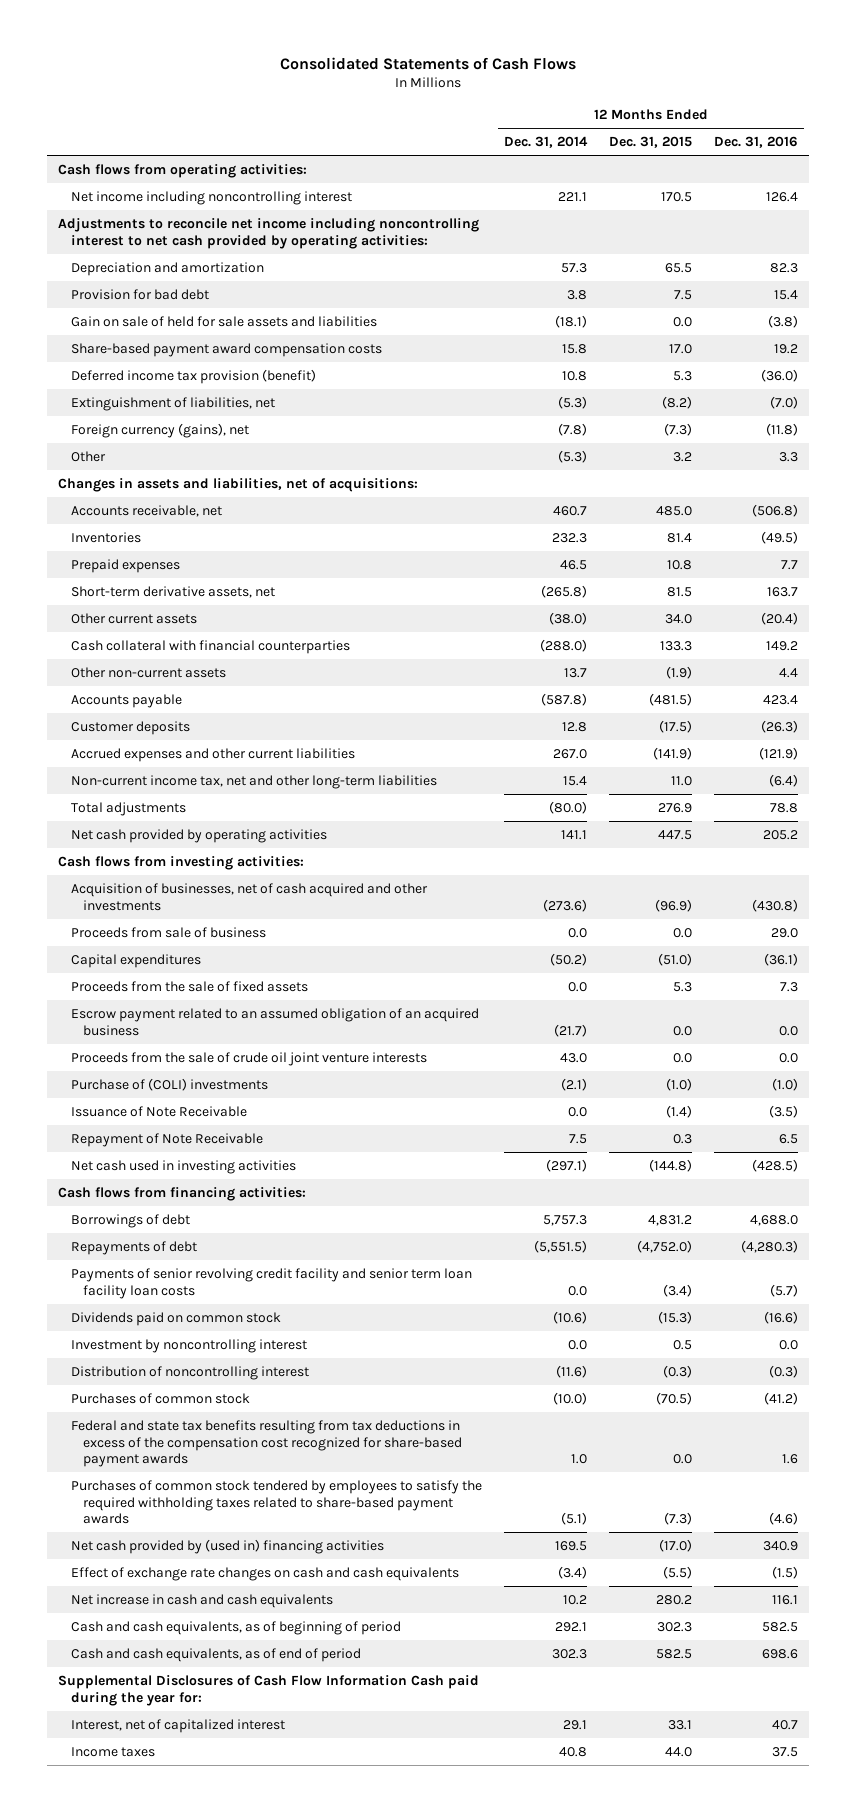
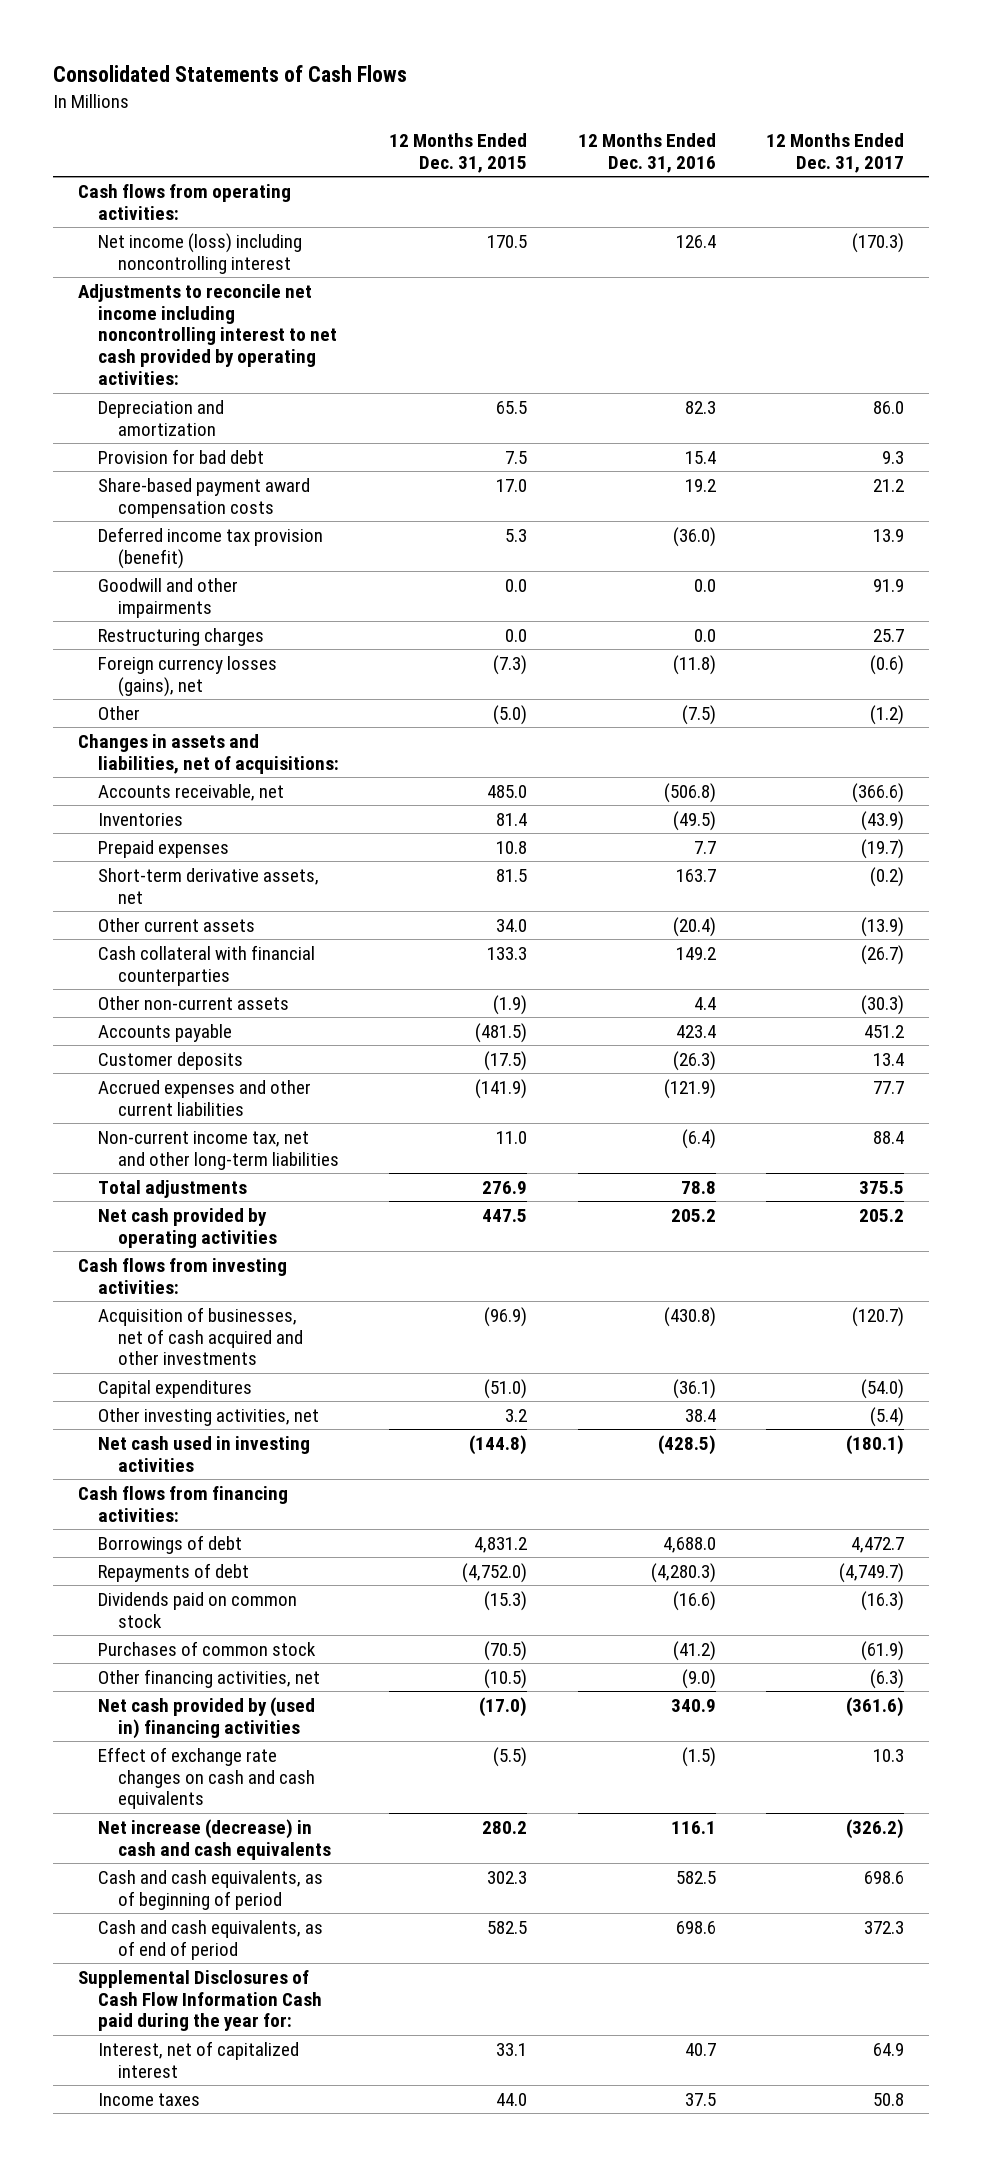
[503,136,588,149] Dec. 31, 2014 -> none
none -> [765,133,904,174] 12 Months Ended Dec. 31, 2017
[70,190,352,205] Net income including noncontrolling interest -> [98,232,303,274] Net income (loss) including noncontrolling interest
[70,315,377,327] Gain on sale of held for sale assets and liabilities -> none
[70,396,275,411] Extinguishment of liabilities, net -> none
none -> [98,577,239,618] Goodwill and other impairments
none -> [98,627,265,646] Restructuring charges
[70,422,249,438] Foreign currency (gains), net -> [98,655,278,697] Foreign currency losses (gains), net
[673,451,693,462] 3.2 -> [493,704,528,725] (5.0)
[779,451,799,462] 3.3 -> [681,704,716,725] (7.5)
[70,926,266,938] Proceeds from sale of business -> none
[70,980,308,992] Proceeds from the sale of fixed assets -> none
[70,1007,479,1036] Escrow payment related to an assumed obligation of an acquired business -> none
[70,1051,427,1066] Proceeds from the sale of crude oil joint venture interests -> none
[70,1077,268,1091] Purchase of (COLI) investments -> none
[70,1105,247,1117] Issuance of Note Receivable -> none
[70,1132,263,1147] Repayment of Note Receivable -> none
none -> [98,1407,320,1426] Other investing activities, net
[70,1267,472,1299] Payments of senior revolving credit facility and senior term loan facility loan costs -> none
[70,1338,307,1353] Investment by noncontrolling interest -> none
[70,1365,309,1380] Distribution of noncontrolling interest -> none
[70,1419,463,1468] Federal and state tax benefits resulting from tax deductions in excess of the compensation cost recognized for share-based payment awards -> none
[70,1479,482,1525] Purchases of common stock tendered by employees to satisfy the required withholding taxes related to share-based payment awards -> none
none -> [98,1668,321,1688] Other financing activities, net
[70,1593,333,1608] Net increase in cash and cash equivalents -> [98,1818,332,1860] Net increase (decrease) in cash and cash equivalents

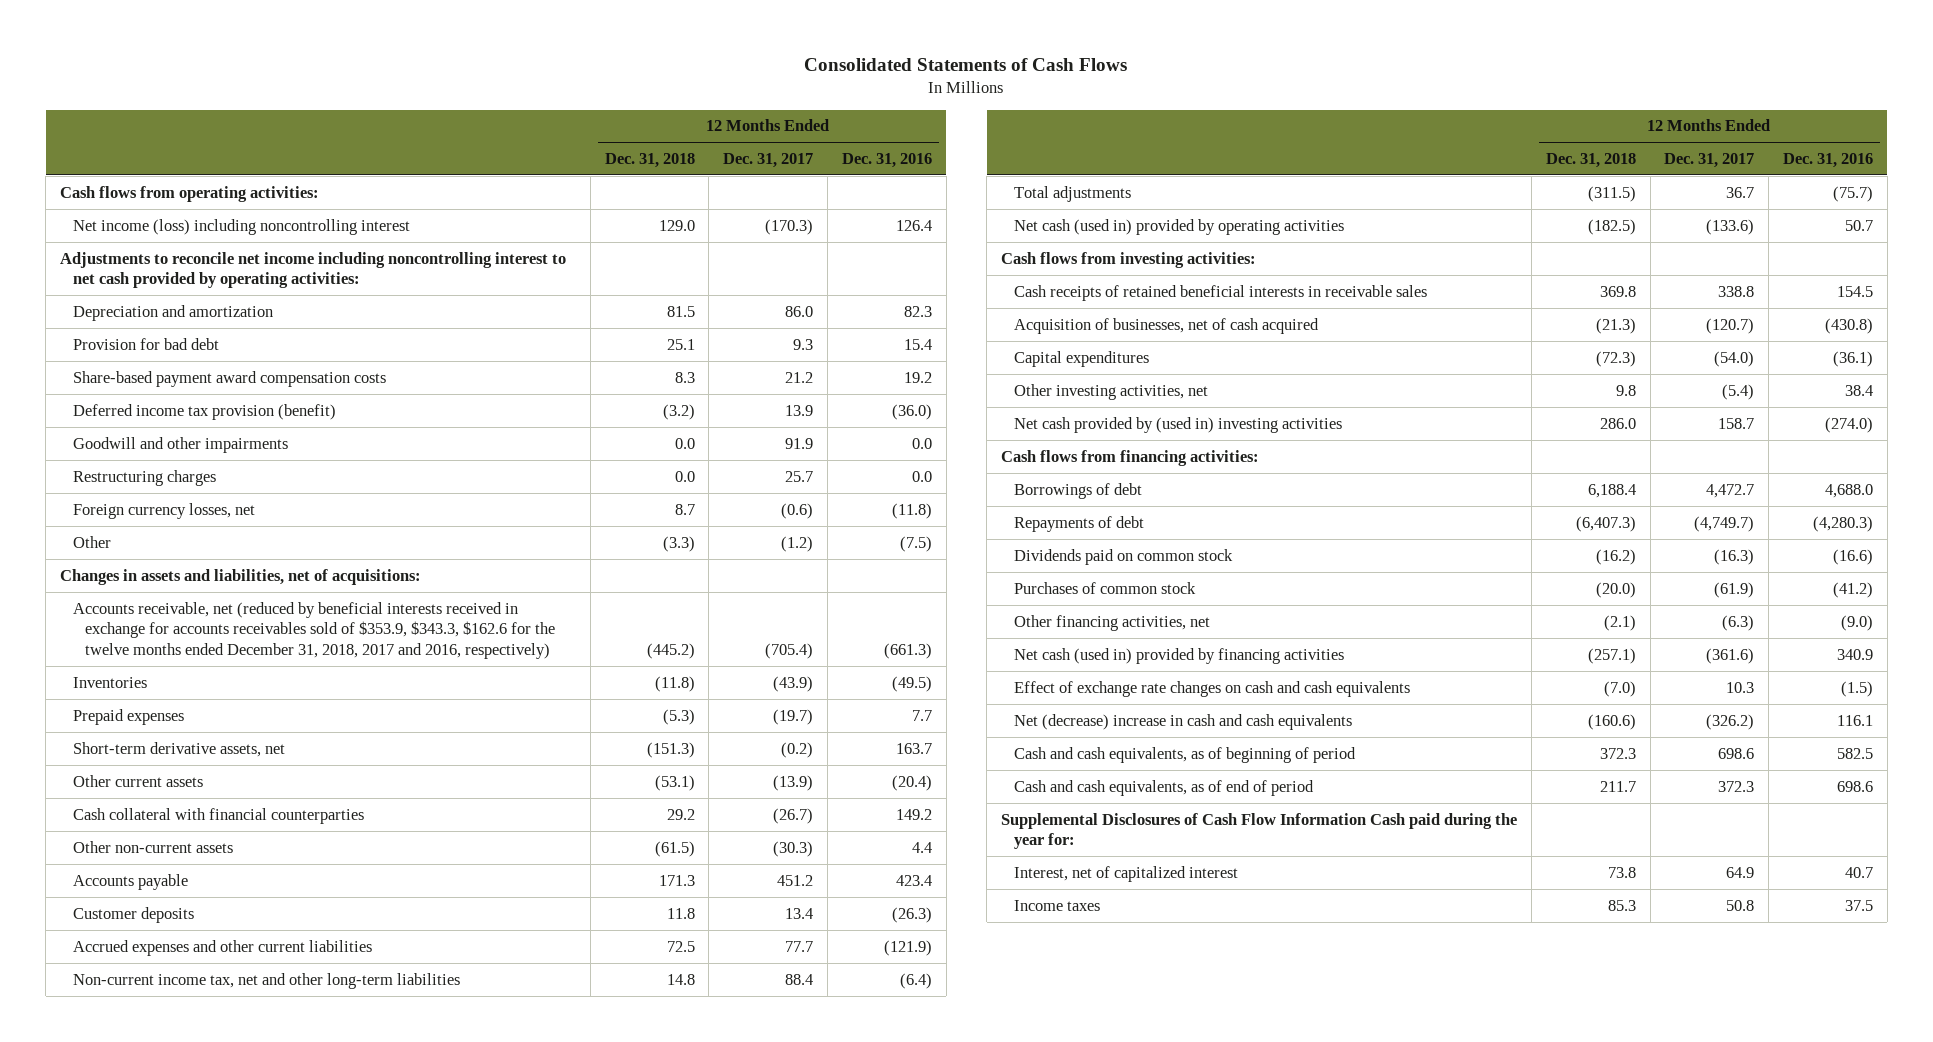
[389,133,528,174] 12 Months Ended Dec. 31, 2015 -> none
none -> [604,152,695,168] Dec. 31, 2018
[98,655,278,697] Foreign currency losses (gains), net -> [72,502,255,519] Foreign currency losses, net
[98,783,285,801] Accounts receivable, net -> none
none -> [72,601,556,659] Accounts receivable, net (reduced by beneficial interests received in exchange for accounts receivables sold of $353.9, $343.3, $162.6 for the twelve months ended December 31, 2018, 2017 and 2016, respectively)
[680,1180,716,1194] 78.8 -> [1832,185,1873,202] (75.7)
[858,1180,904,1194] 375.5 -> [1726,186,1755,198] 36.7
[98,1207,278,1248] Net cash provided by operating activities -> [1013,218,1344,235] Net cash (used in) provided by operating activities
[670,1208,716,1222] 205.2 -> [1844,219,1873,231] 50.7
[858,1208,904,1222] 205.2 -> [1706,218,1755,235] (133.6)
none -> [1013,284,1427,301] Cash receipts of retained beneficial interests in receivable sales
[98,1306,304,1366] Acquisition of businesses, net of cash acquired and other investments -> [1013,317,1319,334] Acquisition of businesses, net of cash acquired
[98,1435,311,1472] Net cash used in investing activities -> [1013,416,1342,433] Net cash provided by (used in) investing activities
[657,1434,716,1455] (428.5) -> [1824,416,1873,433] (274.0)
[845,1434,904,1455] (180.1) -> [1718,417,1755,429] 158.7
[98,1696,316,1739] Net cash provided by (used in) financing activities -> [1013,647,1344,664] Net cash (used in) provided by financing activities
[98,1818,332,1860] Net increase (decrease) in cash and cash equivalents -> [1013,713,1352,730] Net (decrease) increase in cash and cash equivalents

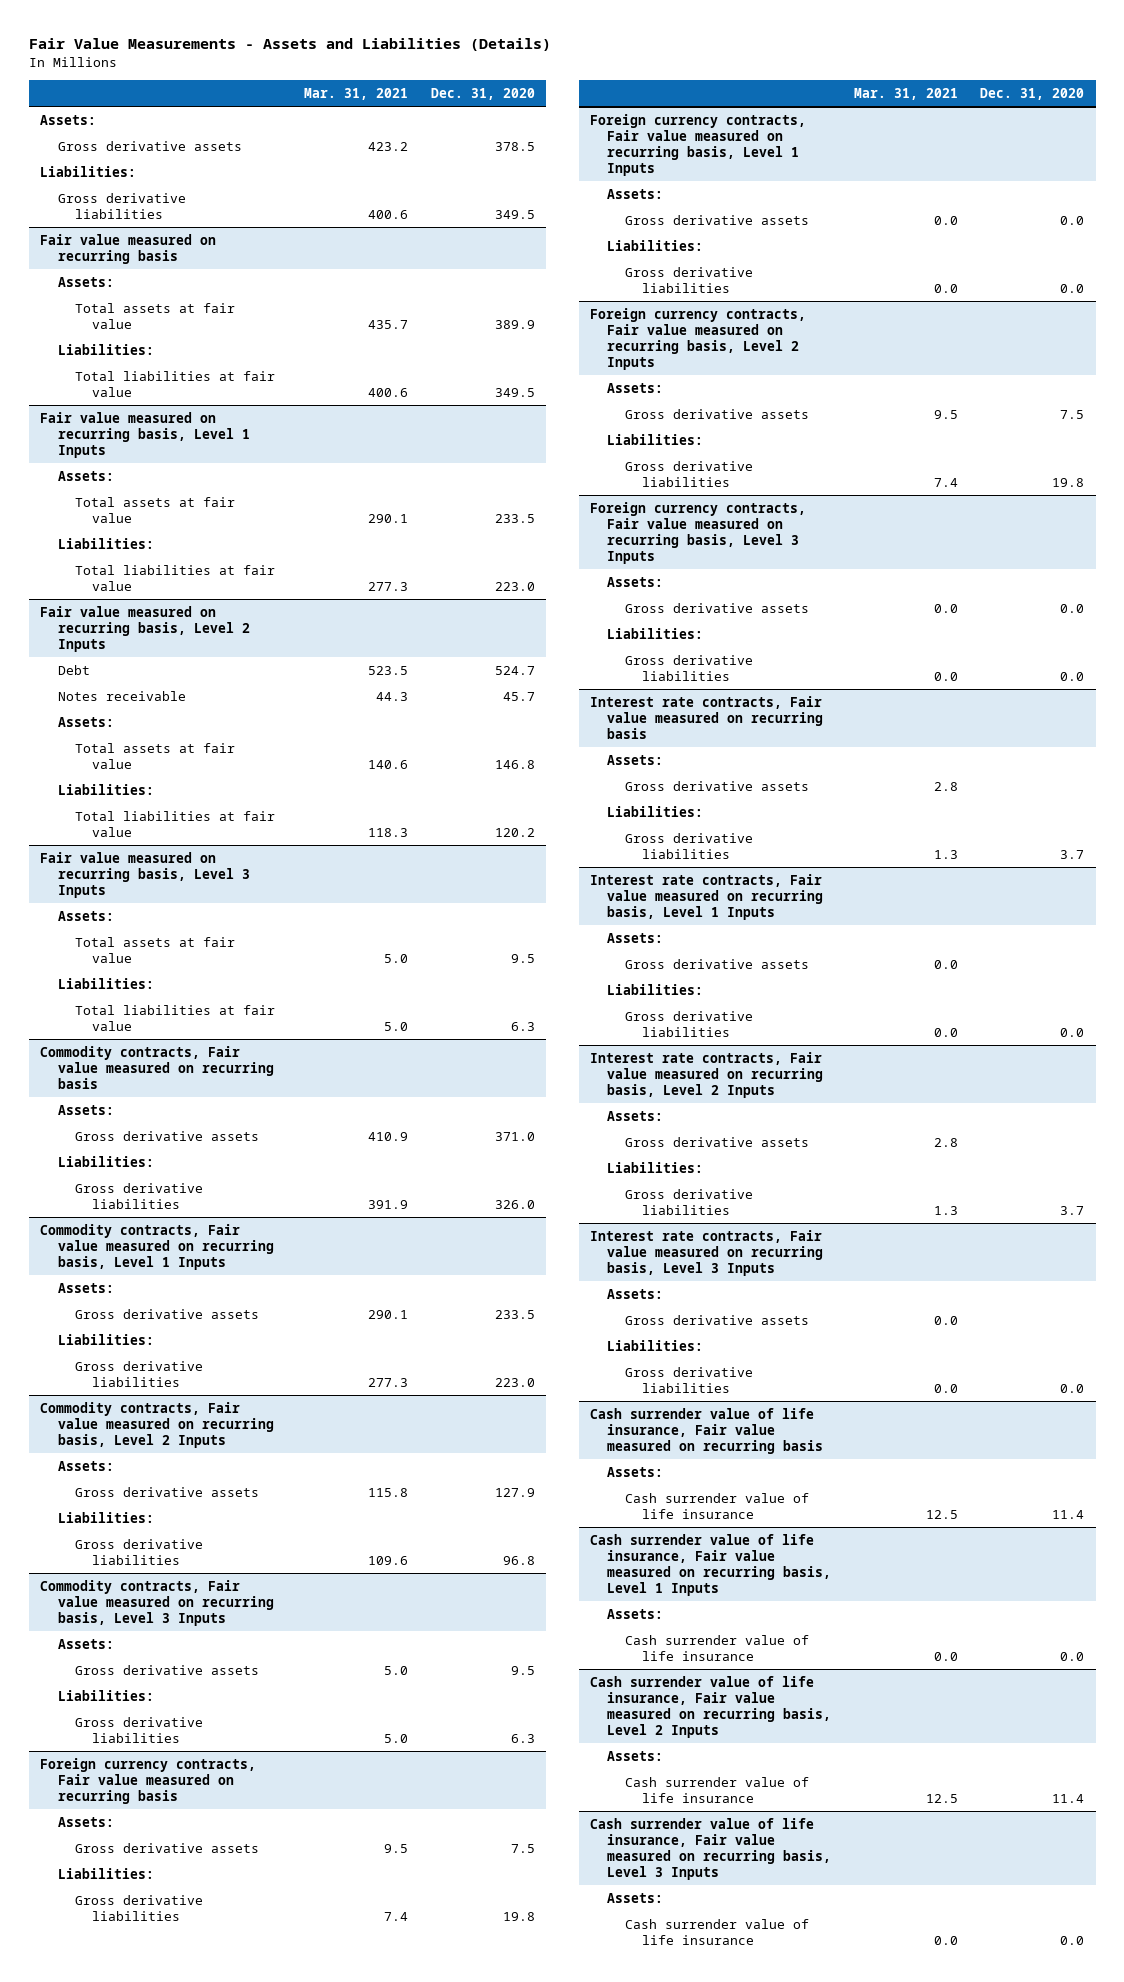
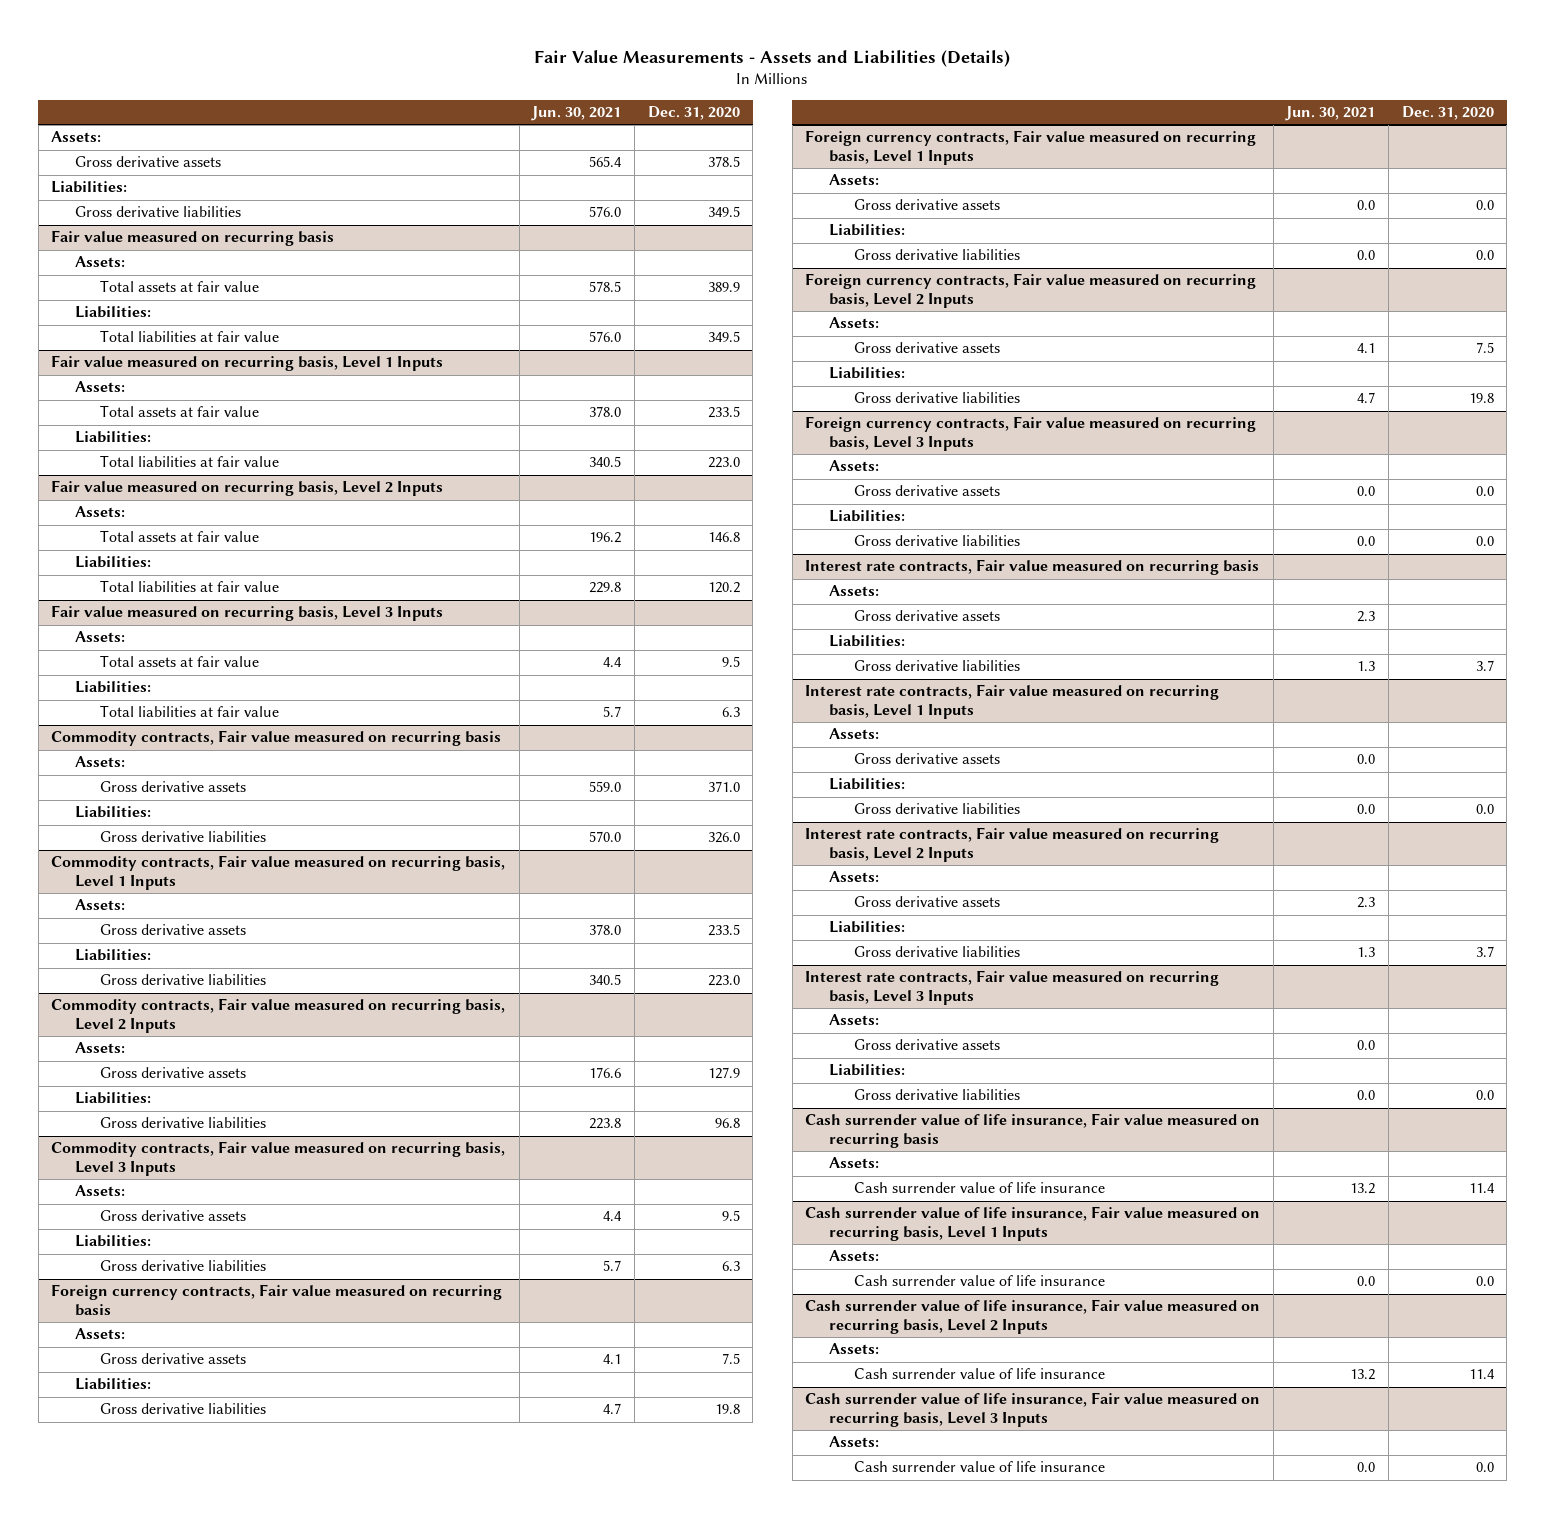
[304,87,409,100] Mar. 31, 2021 -> none
none -> [531,106,622,122] Jun. 30, 2021
[57,664,90,675] Debt -> none
[57,690,186,701] Notes receivable -> none

